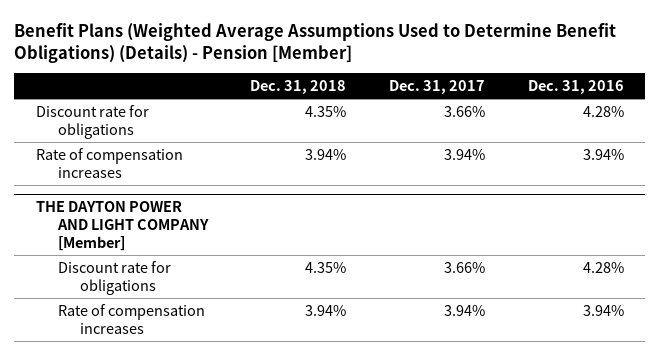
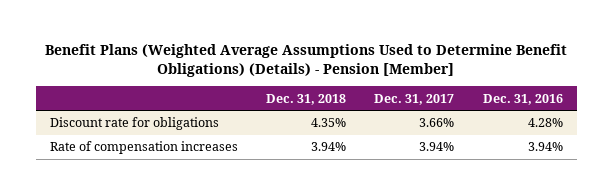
[35,200,209,252] THE DAYTON POWER AND LIGHT COMPANY [Member] -> none
[57,260,171,295] Discount rate for obligations -> none
[57,303,205,334] Rate of compensation increases -> none

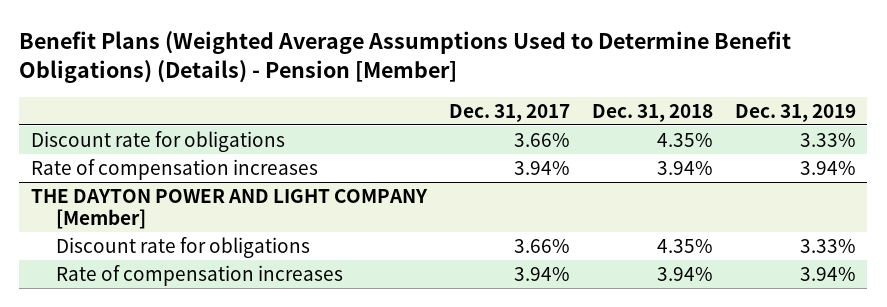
[482,93,563,105] Dec. 31, 2016 -> none
none -> [735,103,857,122] Dec. 31, 2019
none -> [30,188,428,229] THE DAYTON POWER AND LIGHT COMPANY [Member]
none -> [55,236,310,258] Discount rate for obligations
none -> [55,264,343,286] Rate of compensation increases

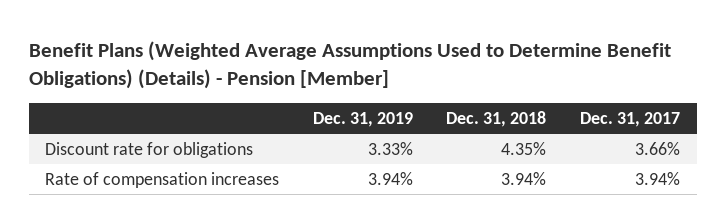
[30,188,428,229] THE DAYTON POWER AND LIGHT COMPANY [Member] -> none
[55,236,310,258] Discount rate for obligations -> none
[55,264,343,286] Rate of compensation increases -> none

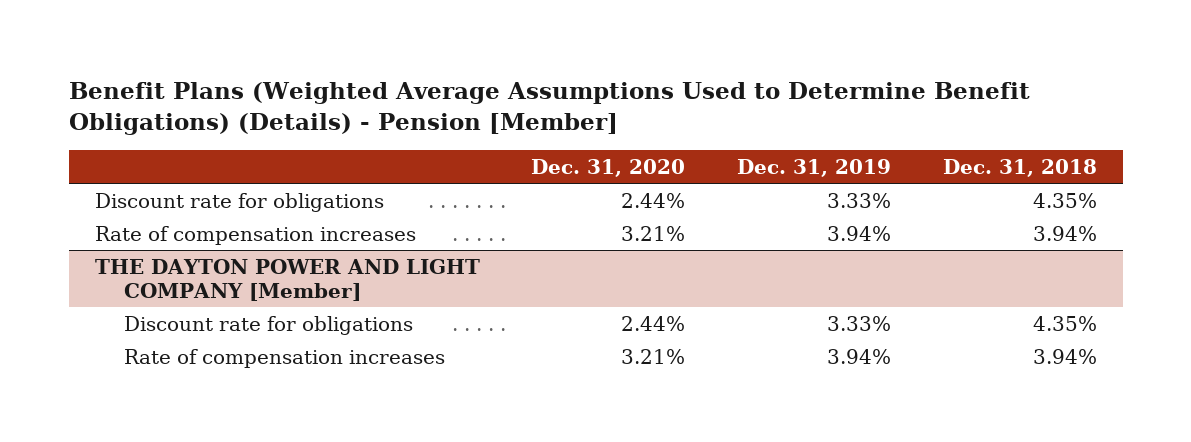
[579,112,680,128] Dec. 31, 2017 -> none
none -> [531,158,686,177] Dec. 31, 2020
none -> [94,258,480,301] THE DAYTON POWER AND LIGHT COMPANY [Member]
none -> [124,315,414,335] Discount rate for obligations
none -> [124,348,446,368] Rate of compensation increases

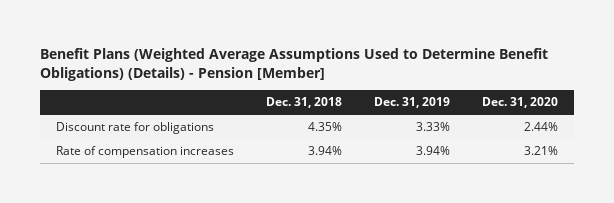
[94,258,480,301] THE DAYTON POWER AND LIGHT COMPANY [Member] -> none
[124,315,414,335] Discount rate for obligations -> none
[124,348,446,368] Rate of compensation increases -> none

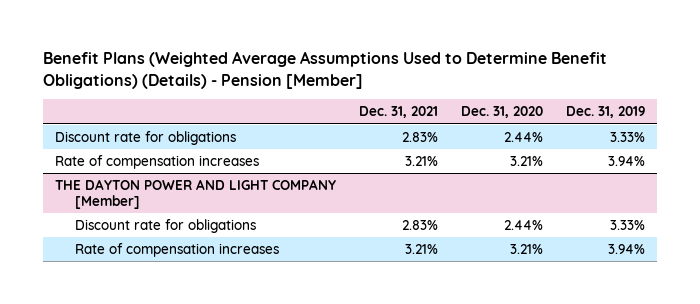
[266,97,343,109] Dec. 31, 2018 -> none
none -> [358,106,438,119] Dec. 31, 2021
none -> [54,178,336,209] THE DAYTON POWER AND LIGHT COMPANY [Member]
none -> [75,218,257,233] Discount rate for obligations
none -> [75,242,280,257] Rate of compensation increases

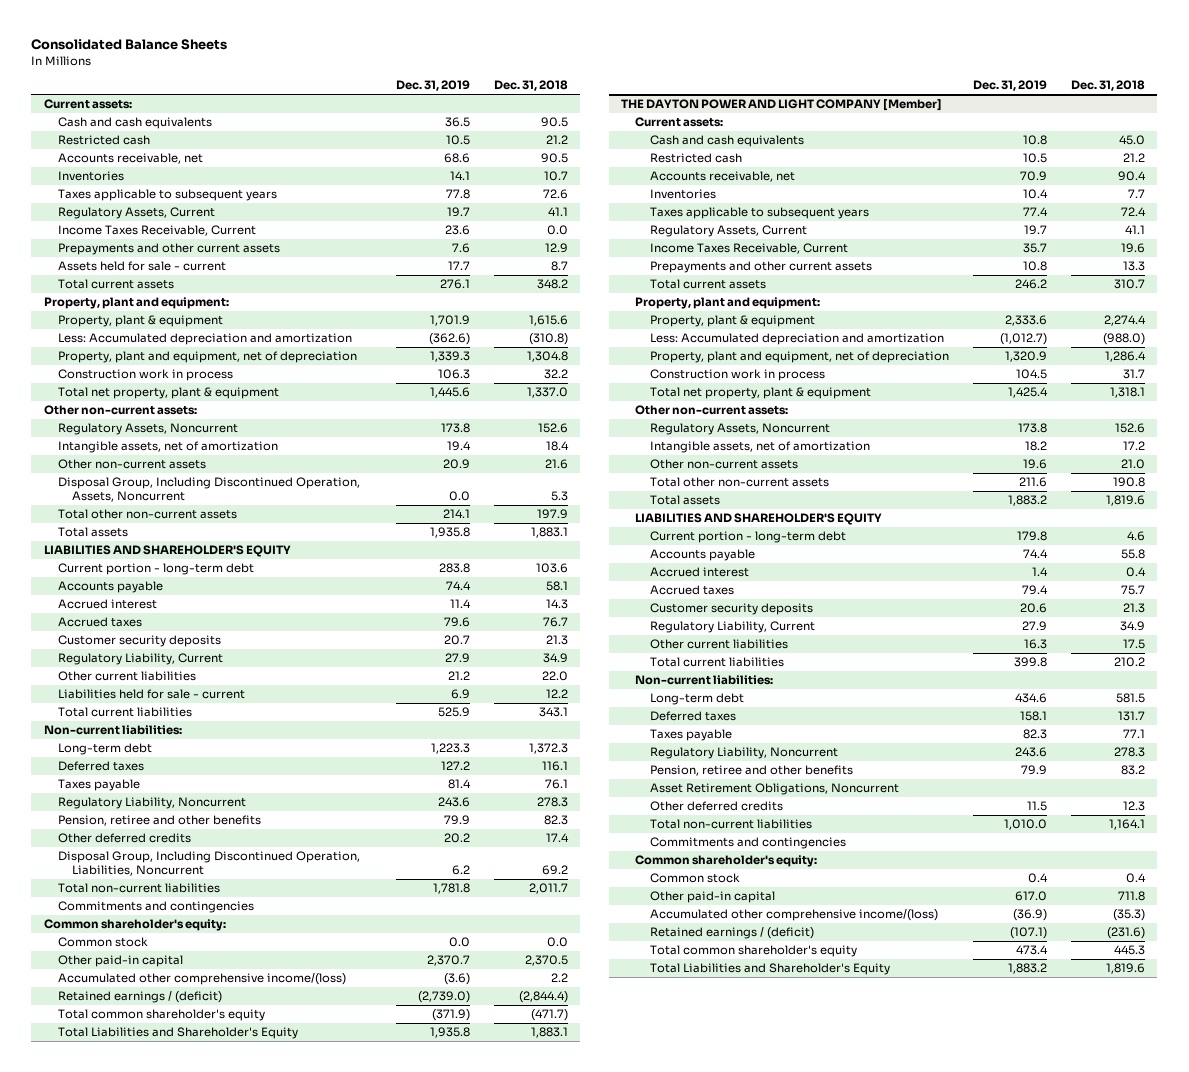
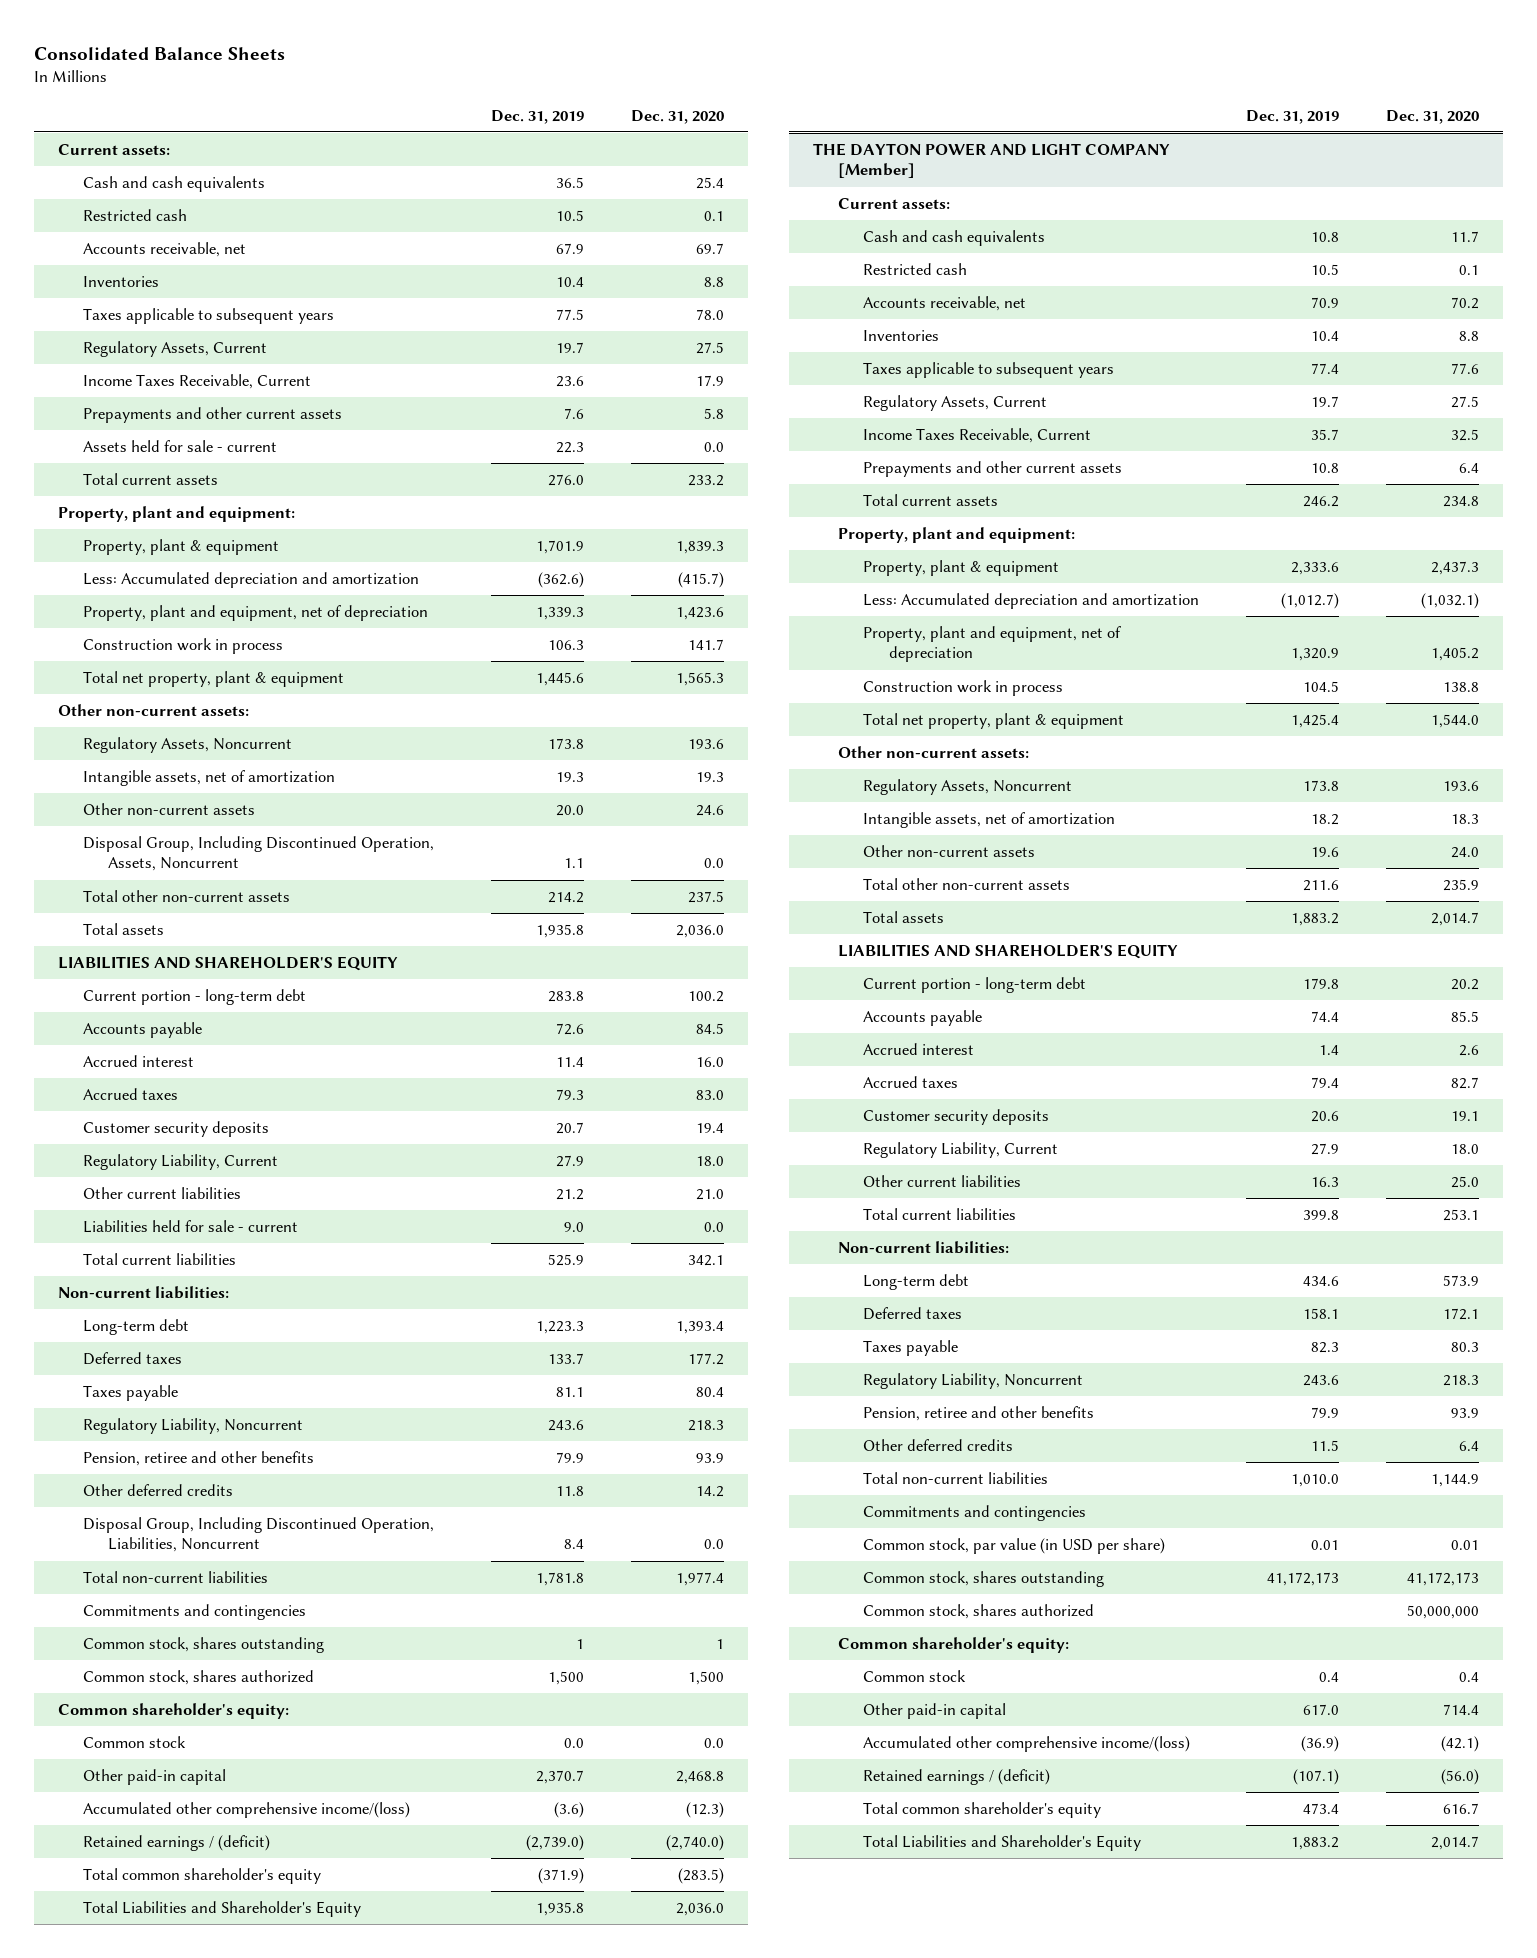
[493,80,568,92] Dec. 31, 2018 -> none
none -> [631,109,725,124] Dec. 31, 2020
[443,153,470,164] 68.6 -> [556,242,585,254] 67.9
[449,171,470,181] 14.1 -> [556,276,585,287] 10.4
[445,189,470,200] 77.8 -> [556,308,585,320] 77.5
[447,261,470,271] 17.7 -> [556,441,585,453] 22.3
[439,279,470,290] 276.1 -> [548,473,585,486] 276.0
[446,441,471,452] 19.4 -> [556,771,585,782] 19.3
[442,459,470,470] 20.9 -> [556,804,585,816] 20.0
[448,491,470,502] 0.0 -> [564,858,585,869] 1.1
[442,509,470,519] 214.1 -> [548,891,585,903] 214.2
[445,581,471,591] 74.4 -> [556,1022,585,1035] 72.6
[443,617,470,628] 79.6 -> [556,1088,585,1100] 79.3
[450,689,470,700] 6.9 -> [564,1221,585,1232] 9.0
[440,761,470,771] 127.2 -> [548,1352,585,1364] 133.7
[447,779,471,790] 81.4 -> [556,1386,585,1397] 81.1
[443,833,470,844] 20.2 -> [556,1485,585,1496] 11.8
[451,865,470,876] 6.2 -> [564,1539,585,1550] 8.4
none -> [83,1636,325,1653] Common stock, shares outstanding
none -> [83,1669,315,1685] Common stock, shares authorized
[649,783,899,796] Asset Retirement Obligations, Noncurrent -> none
none -> [863,1537,1166,1554] Common stock, par value (in USD per share)
none -> [863,1570,1105,1587] Common stock, shares outstanding
none -> [863,1603,1095,1619] Common stock, shares authorized

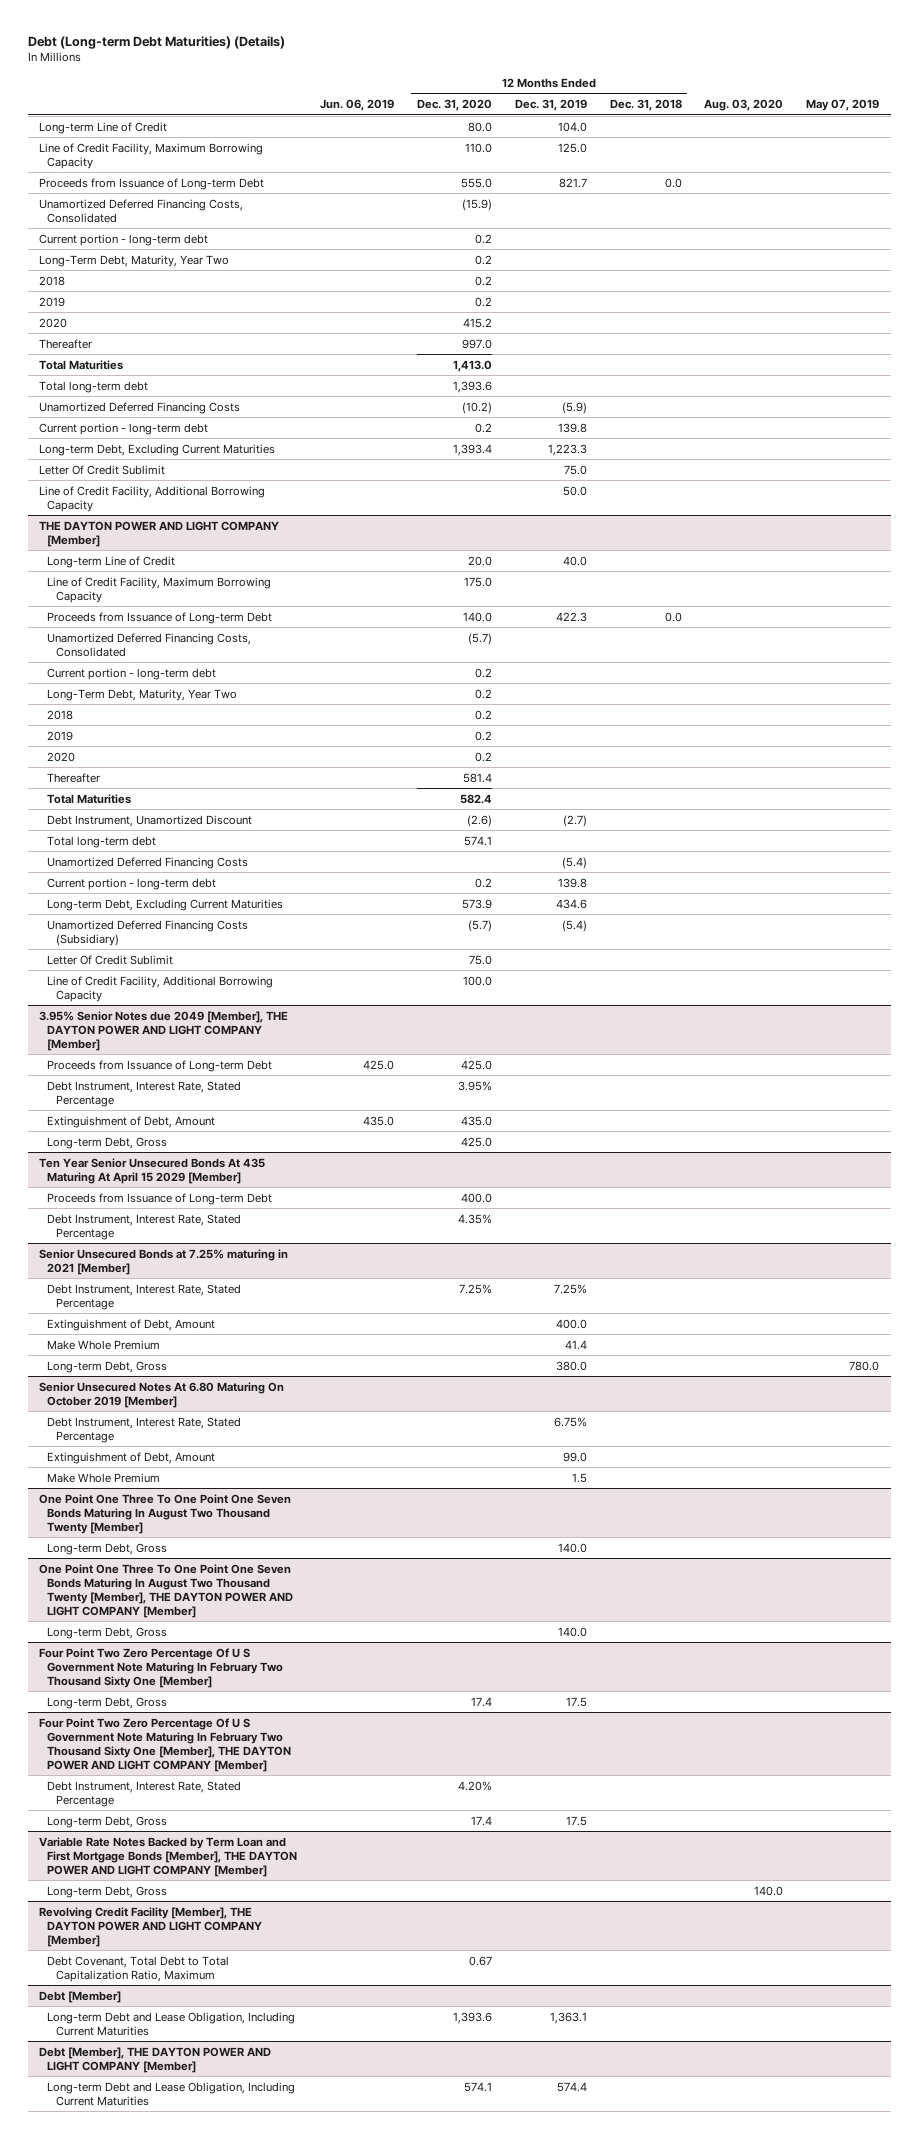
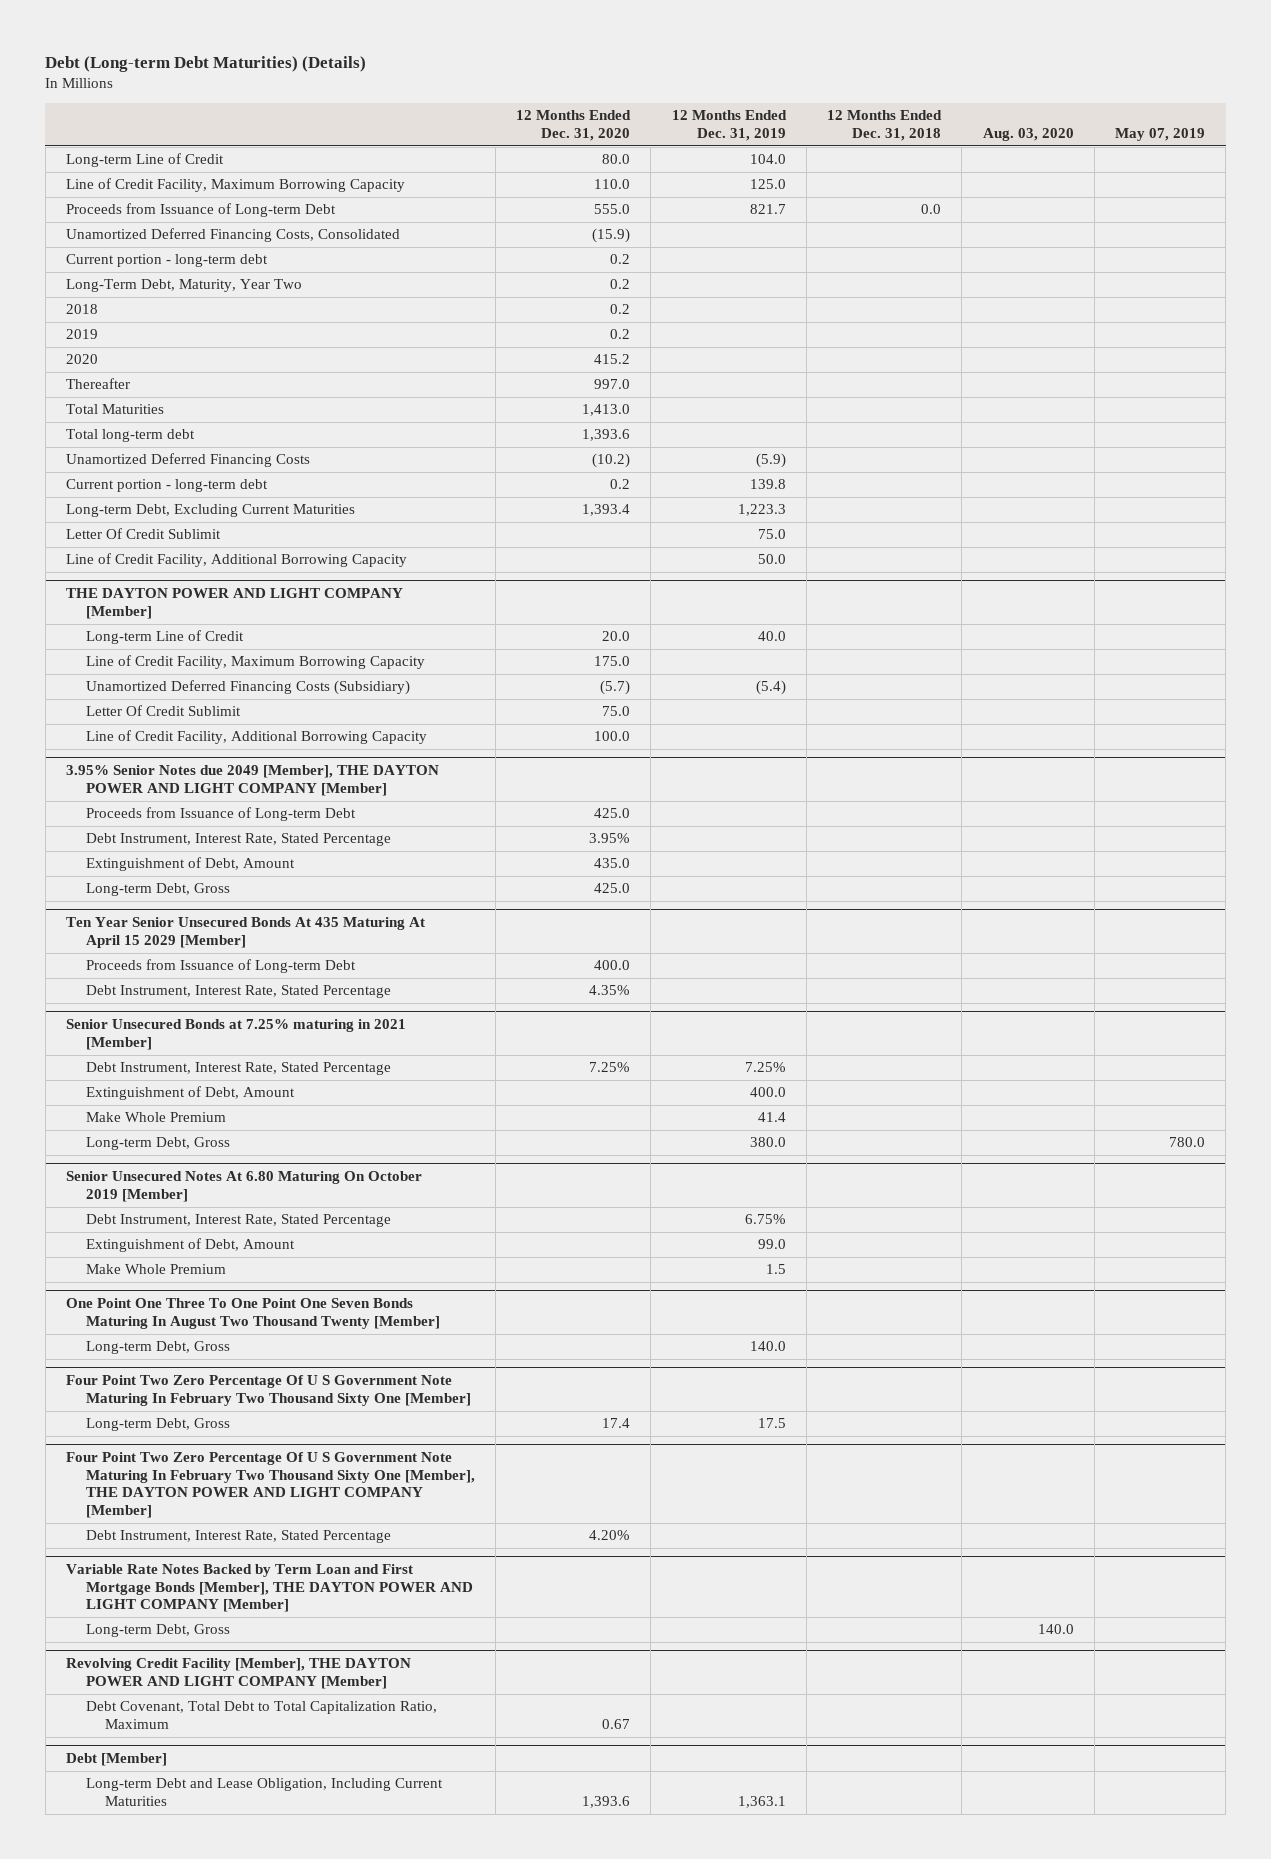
[320,99,395,112] Jun. 06, 2019 -> none
[47,611,273,624] Proceeds from Issuance of Long-term Debt -> none
[47,632,252,657] Unamortized Deferred Financing Costs, Consolidated -> none
[47,667,217,680] Current portion - long-term debt -> none
[47,688,238,701] Long-Term Debt, Maturity, Year Two -> none
[47,709,74,720] 2018 -> none
[47,730,74,741] 2019 -> none
[47,751,76,762] 2020 -> none
[47,772,101,783] Thereafter -> none
[47,793,132,804] Total Maturities -> none
[47,814,253,827] Debt Instrument, Unamortized Discount -> none
[47,835,157,848] Total long-term debt -> none
[47,856,249,869] Unamortized Deferred Financing Costs -> none
[47,877,217,890] Current portion - long-term debt -> none
[47,898,284,911] Long-term Debt, Excluding Current Maturities -> none
[39,1563,294,1619] One Point One Three To One Point One Seven Bonds Maturing In August Two Thousand Twenty [Member], THE DAYTON POWER AND LIGHT COMPANY [Member] -> none
[47,1626,168,1639] Long-term Debt, Gross -> none
[47,1815,168,1828] Long-term Debt, Gross -> none
[39,2046,272,2073] Debt [Member], THE DAYTON POWER AND LIGHT COMPANY [Member] -> none
[47,2081,296,2106] Long-term Debt and Lease Obligation, Including Current Maturities -> none

